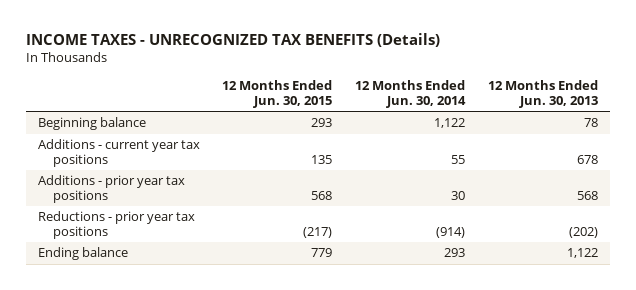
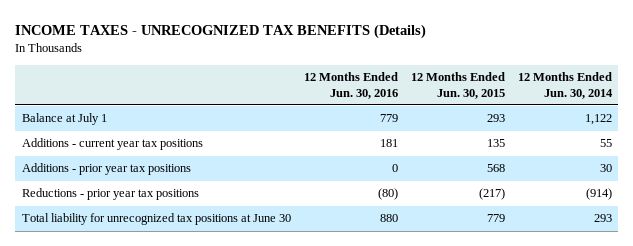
[488,80,599,108] 12 Months Ended Jun. 30, 2013 -> none
none -> [303,72,398,99] 12 Months Ended Jun. 30, 2016
[37,117,146,131] Beginning balance -> [21,113,107,126] Balance at July 1
[37,247,128,261] Ending balance -> [21,213,291,226] Total liability for unrecognized tax positions at June 30

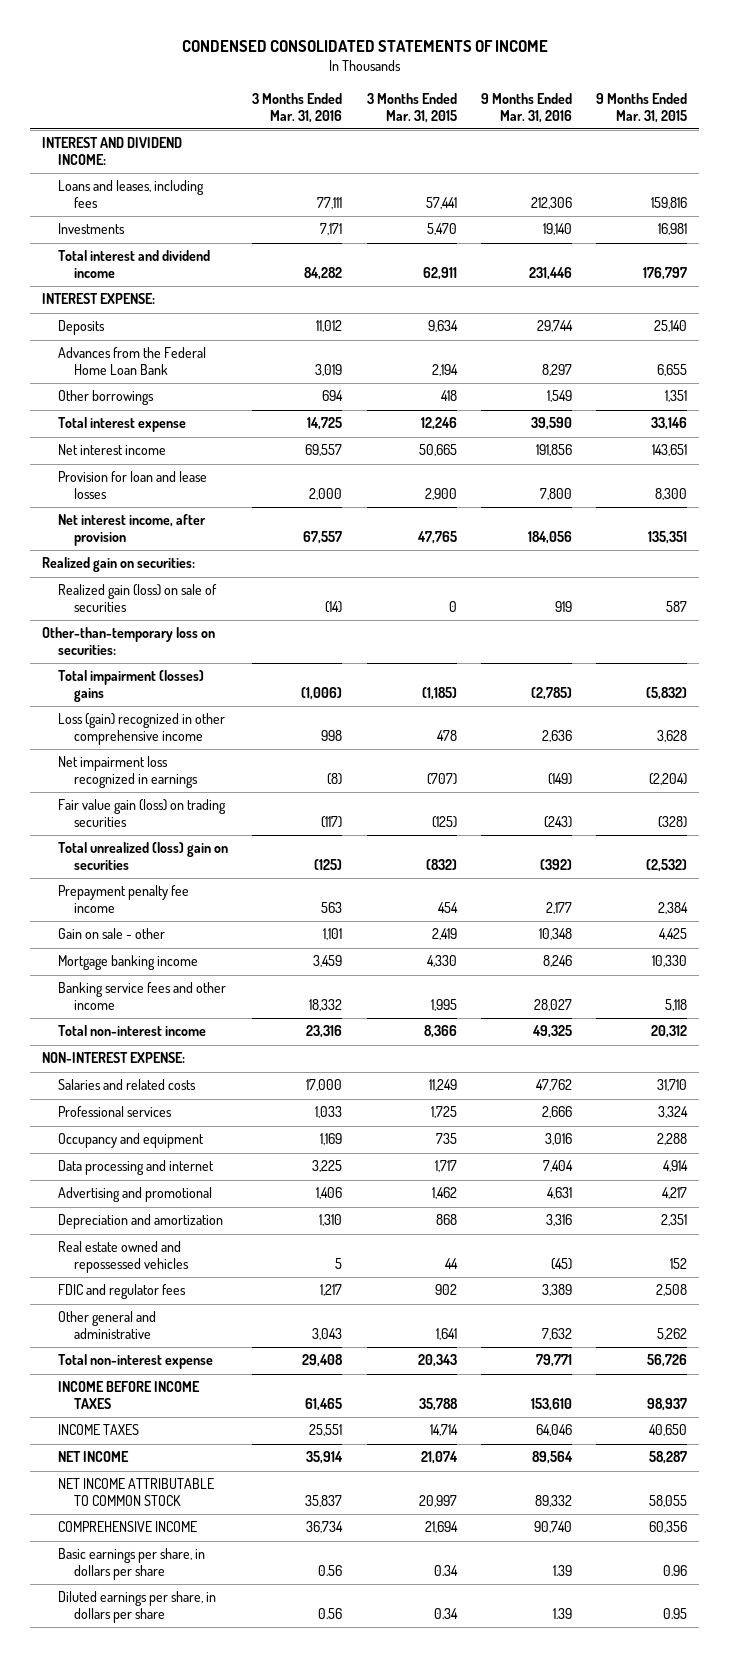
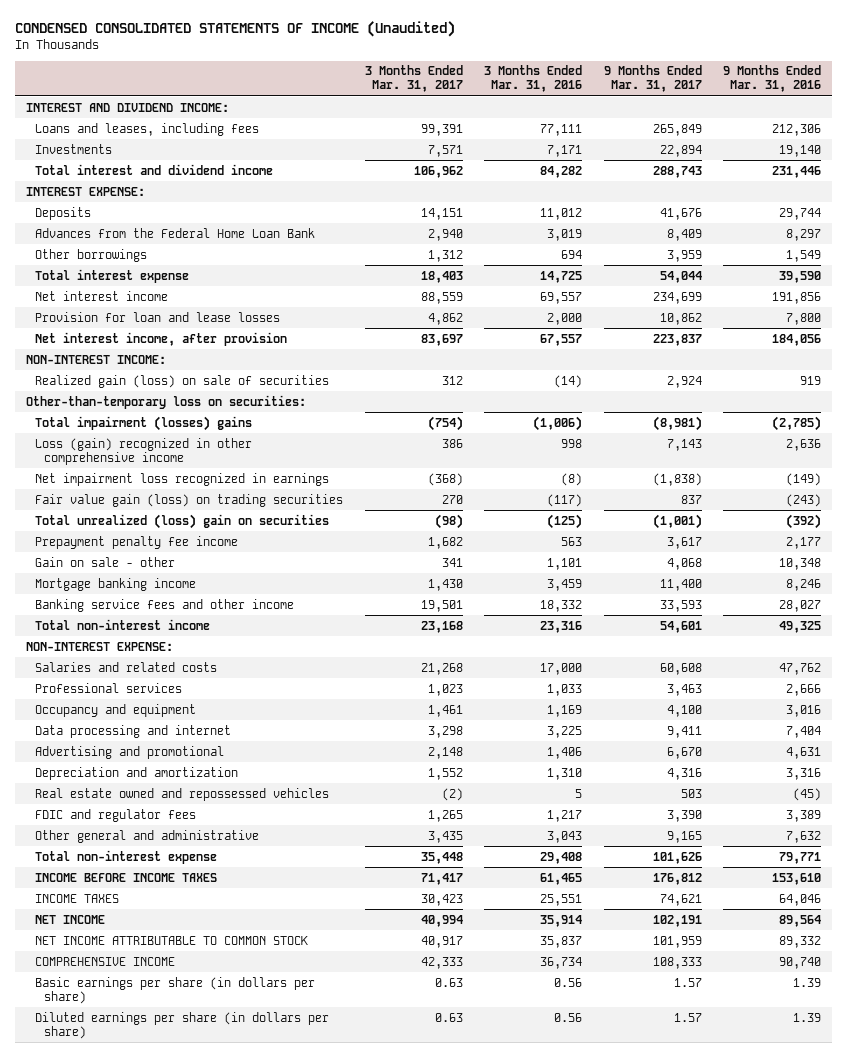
[181,40,548,53] CONDENSED CONSOLIDATED STATEMENTS OF INCOME -> [14,21,455,38] CONDENSED CONSOLIDATED STATEMENTS OF INCOME (Unaudited)
[366,93,457,123] 3 Months Ended Mar. 31, 2015 -> none
[595,93,687,123] 9 Months Ended Mar. 31, 2015 -> none
none -> [364,65,463,93] 3 Months Ended Mar. 31, 2017
none -> [603,65,702,93] 9 Months Ended Mar. 31, 2017
[42,557,196,573] Realized gain on securities: -> [25,354,166,364] NON-INTEREST INCOME:
[58,1548,206,1581] Basic earnings per share, in dollars per share -> [34,976,315,1004] Basic earnings per share (in dollars per share)
[58,1591,217,1624] Diluted earnings per share, in dollars per share -> [34,1011,329,1039] Diluted earnings per share (in dollars per share)

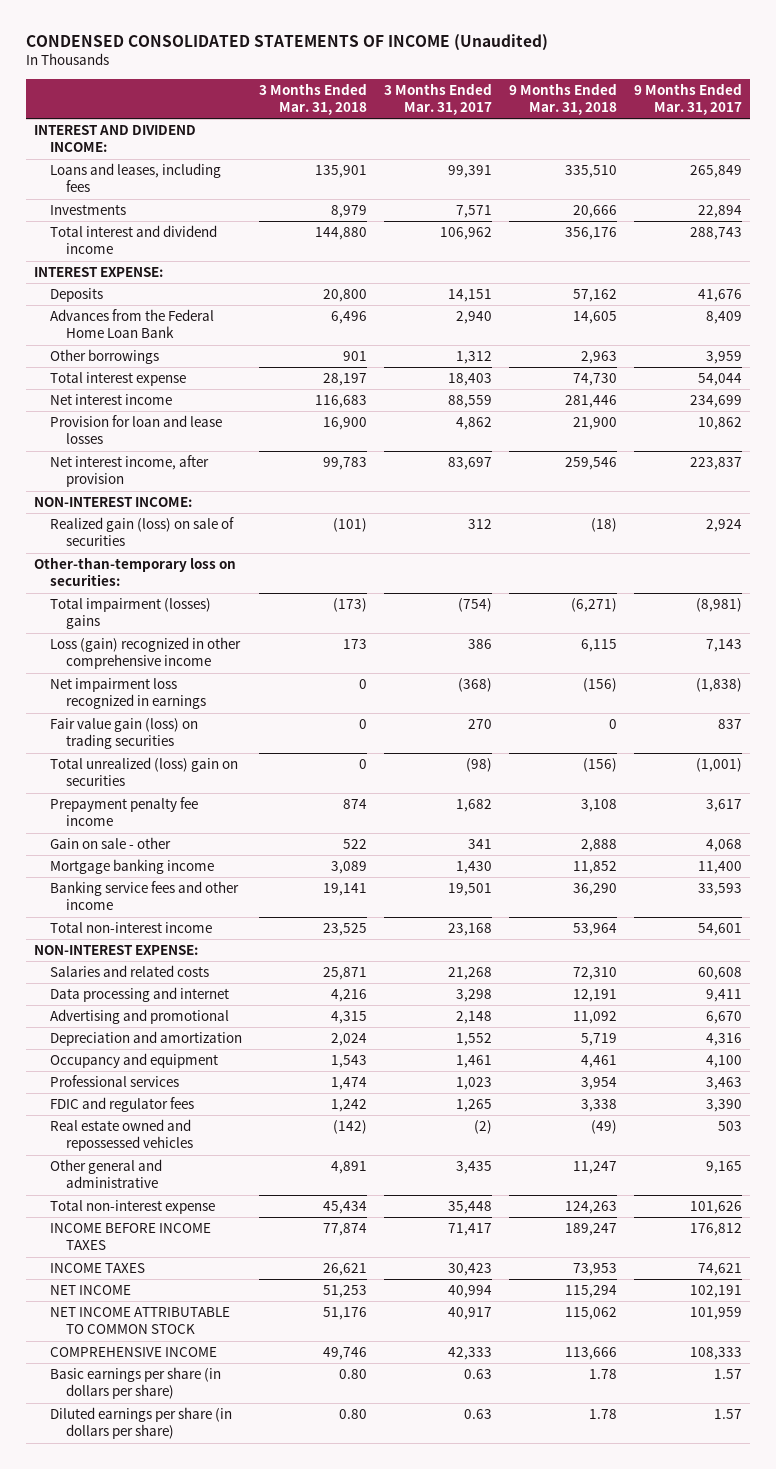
[484,65,583,93] 3 Months Ended Mar. 31, 2016 -> none
[723,65,822,93] 9 Months Ended Mar. 31, 2016 -> none
none -> [258,82,367,116] 3 Months Ended Mar. 31, 2018
none -> [508,82,617,116] 9 Months Ended Mar. 31, 2018
[34,703,196,717] Occupancy and equipment -> [49,1053,218,1069] Occupancy and equipment
[34,682,182,693] Professional services -> [49,1075,179,1088] Professional services
[34,787,329,801] Real estate owned and repossessed vehicles -> [49,1119,193,1152] Real estate owned and repossessed vehicles

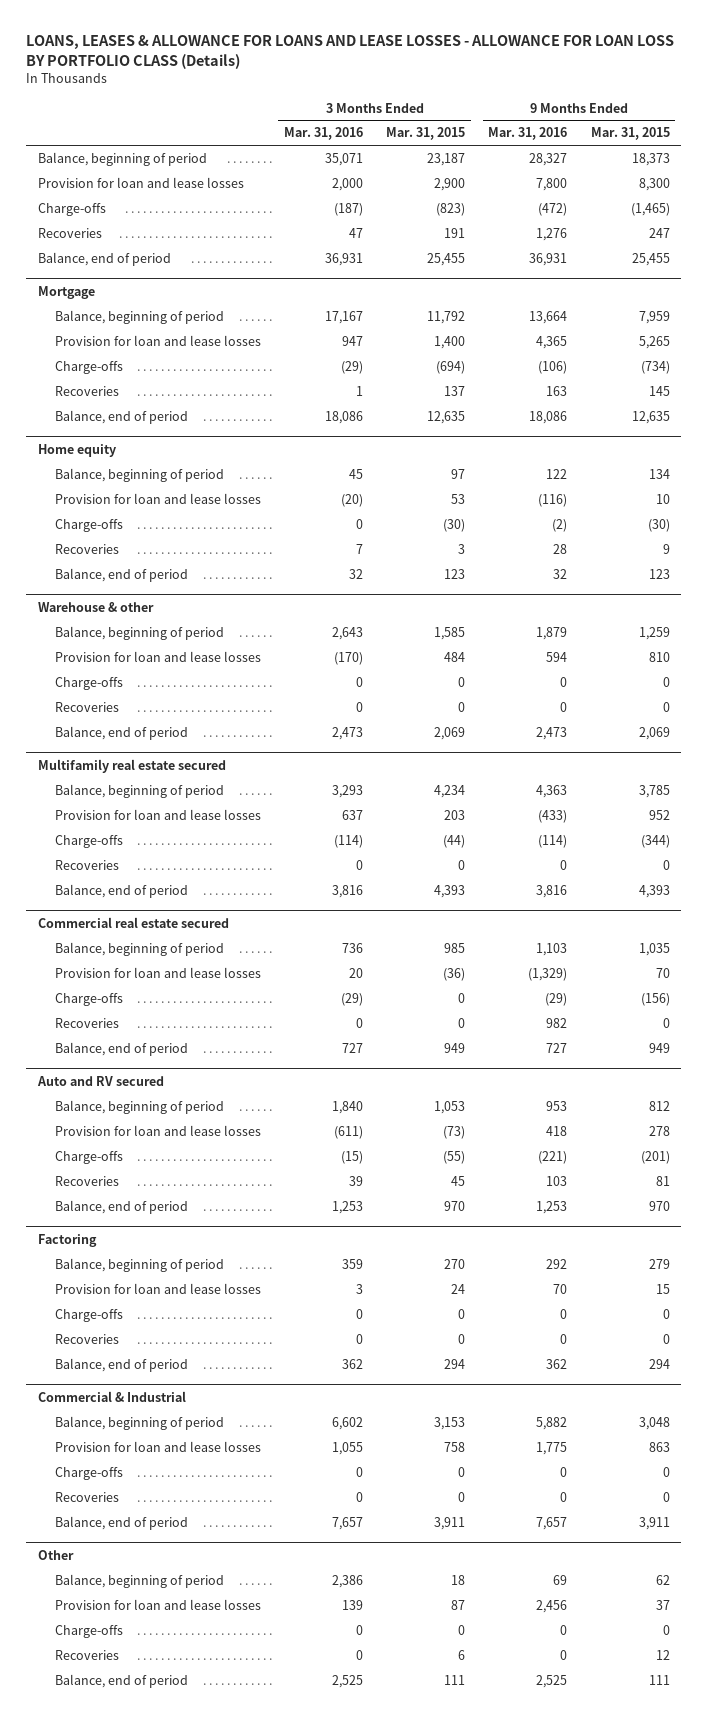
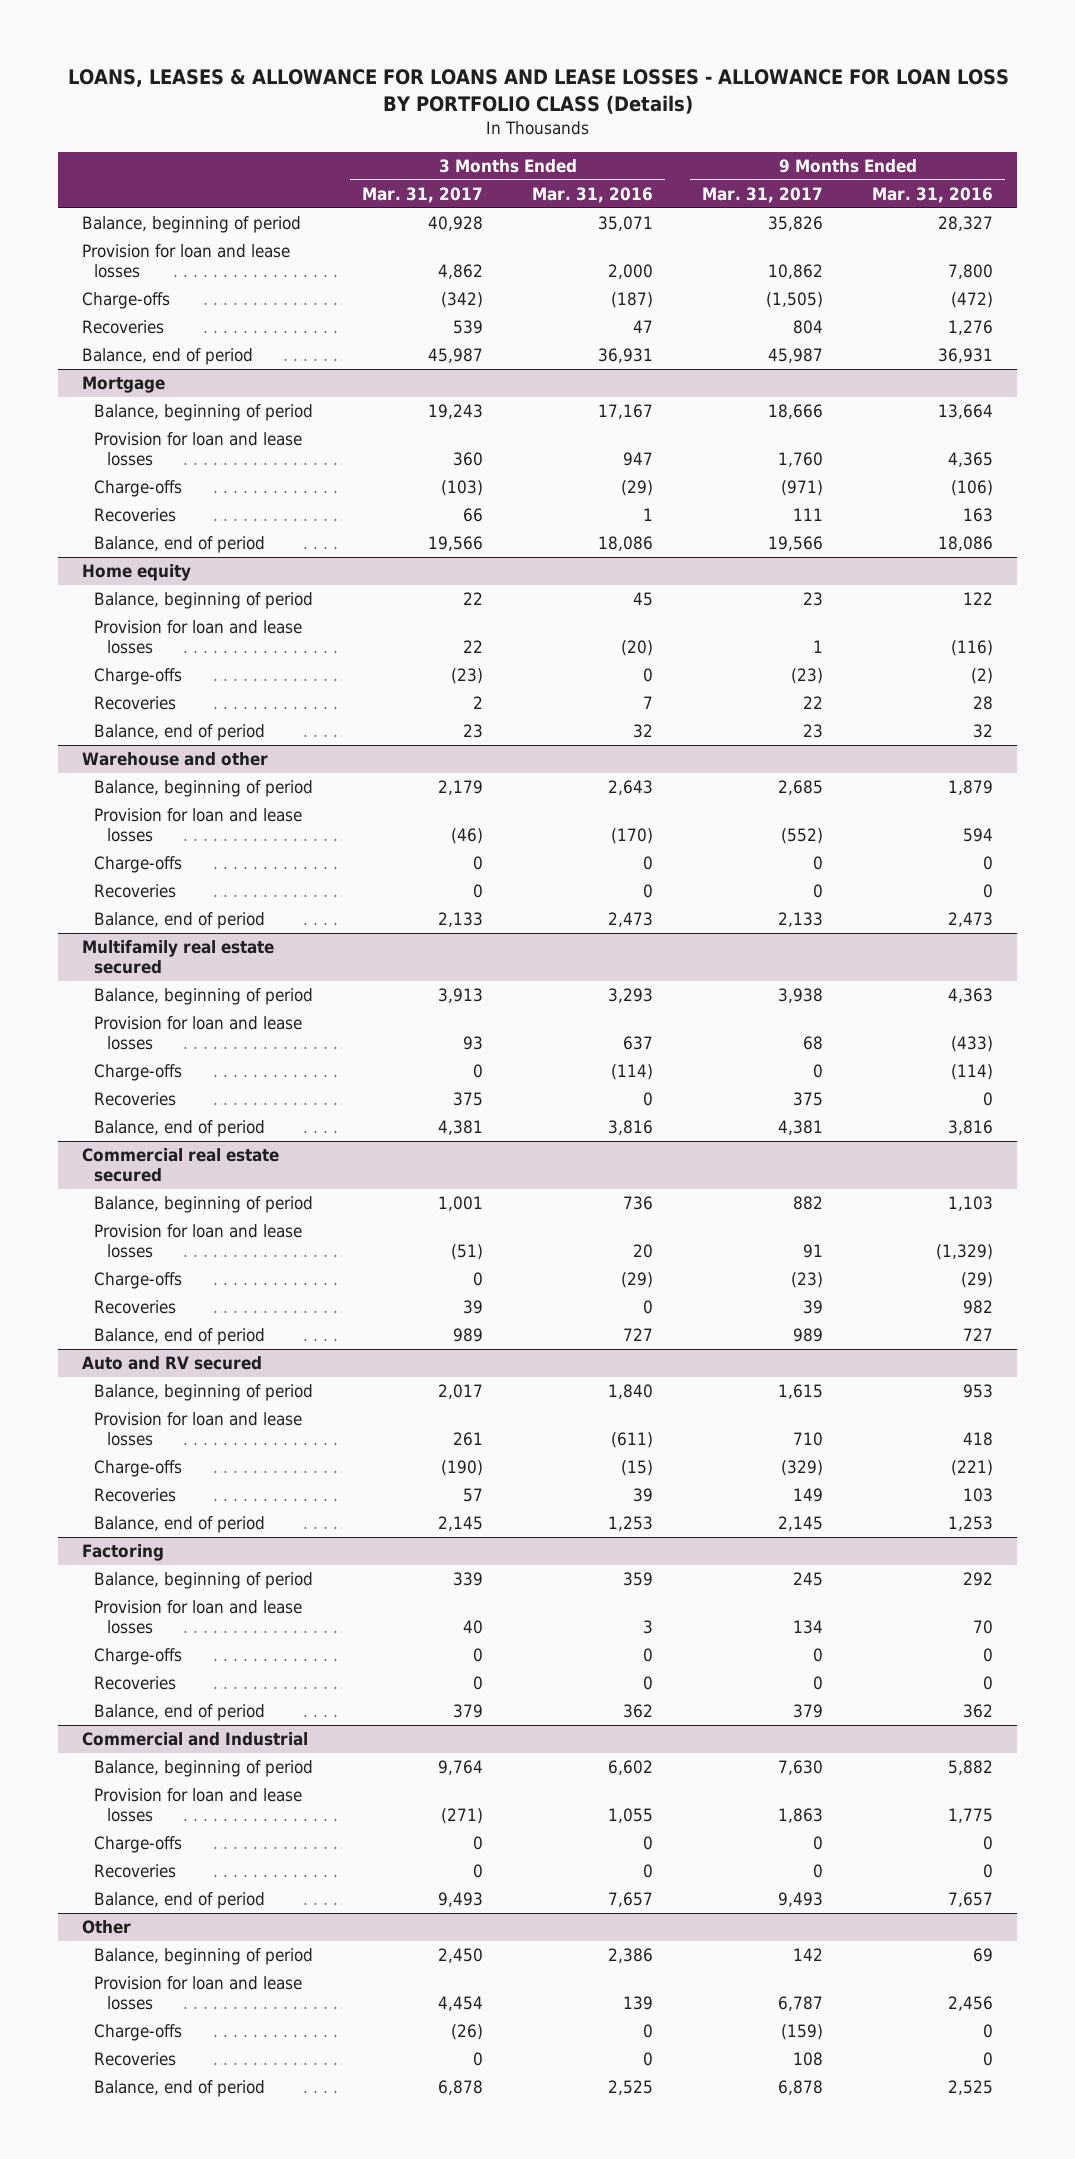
[386,127,466,141] Mar. 31, 2015 -> none
[590,127,670,141] Mar. 31, 2015 -> none
none -> [362,186,484,203] Mar. 31, 2017
none -> [702,186,824,203] Mar. 31, 2017
[38,601,155,612] Warehouse & other -> [82,752,269,767] Warehouse and other
[38,1390,187,1402] Commercial & Industrial -> [82,1732,309,1747] Commercial and Industrial

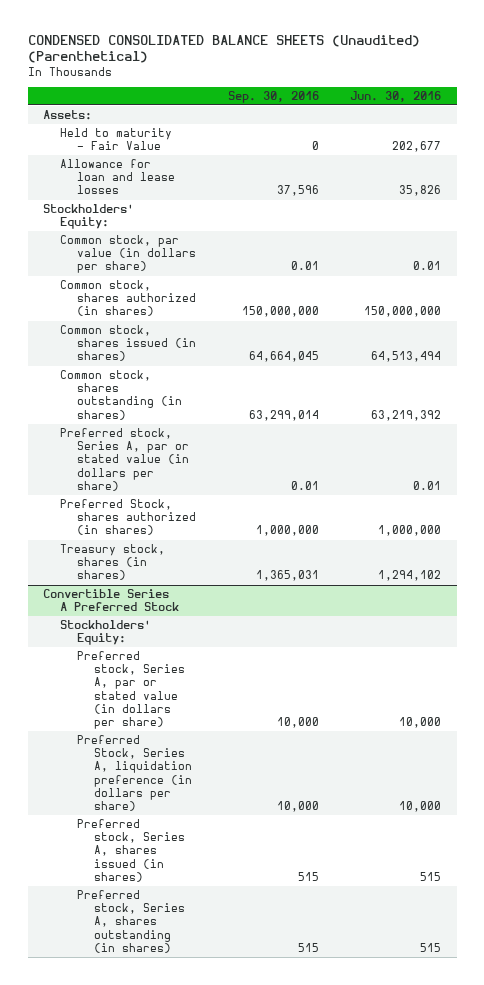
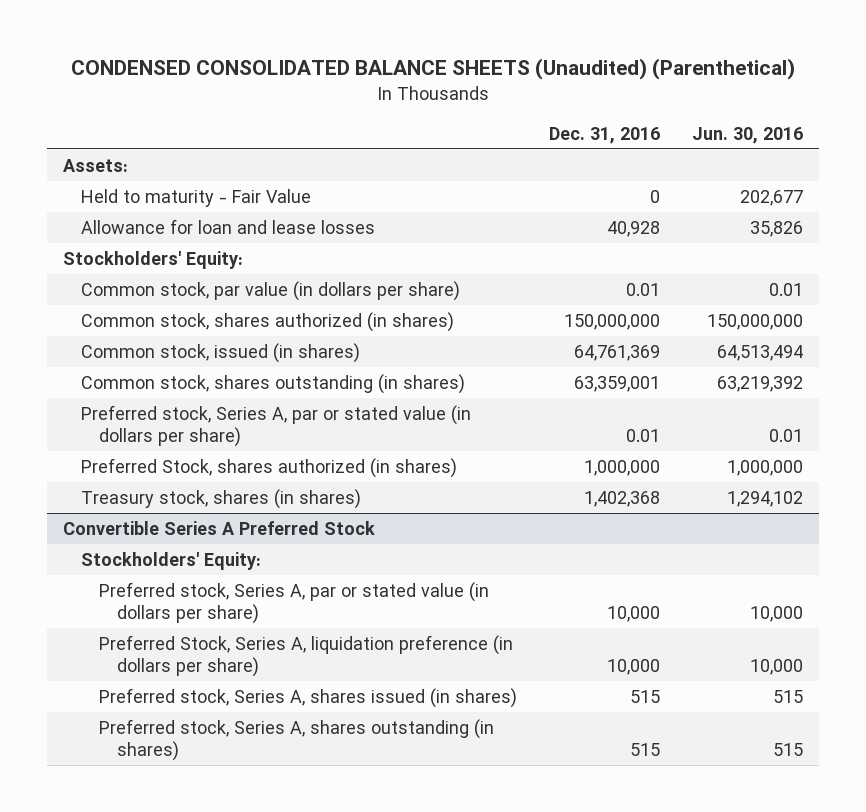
[227,90,319,103] Sep. 30, 2016 -> none
none -> [548,126,660,144] Dec. 31, 2016
[60,325,197,362] Common stock, shares issued (in shares) -> [81,342,361,363] Common stock, issued (in shares)

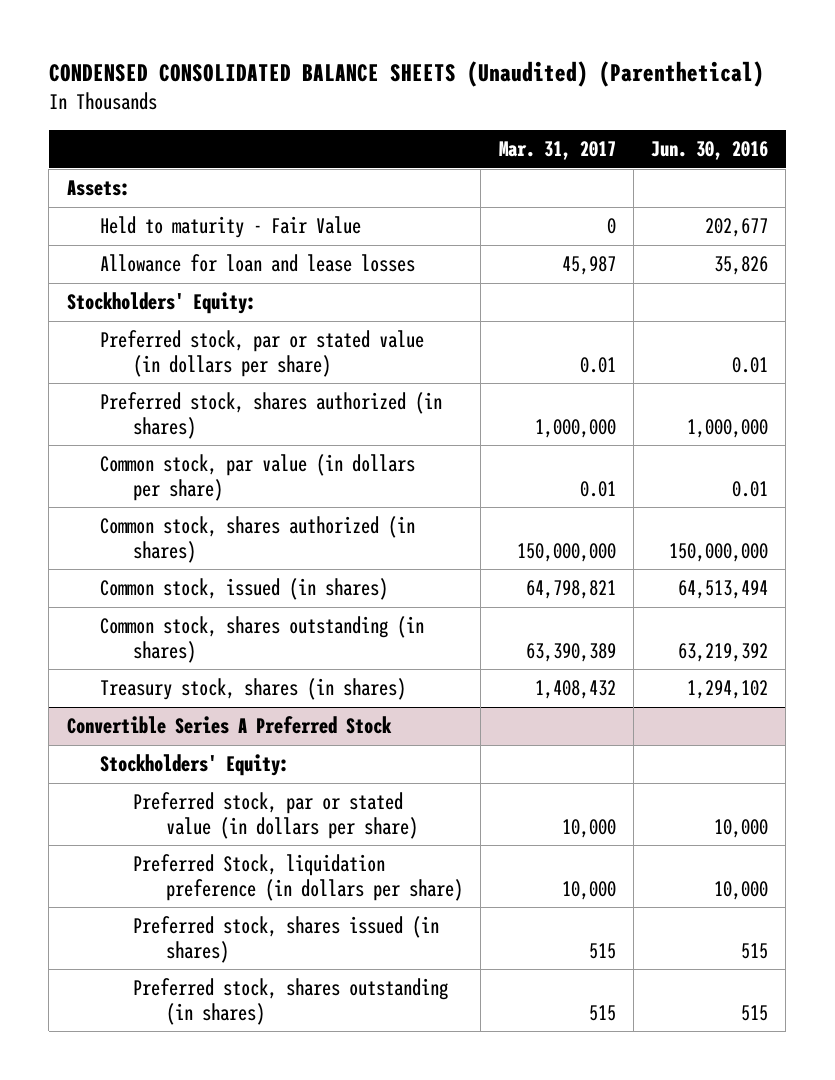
[548,126,660,144] Dec. 31, 2016 -> none
none -> [498,141,616,161] Mar. 31, 2017
none -> [99,330,424,377] Preferred stock, par or stated value (in dollars per share)
none -> [99,392,442,439] Preferred stock, shares authorized (in shares)
[81,404,472,447] Preferred stock, Series A, par or stated value (in dollars per share) -> none
[81,457,458,478] Preferred Stock, shares authorized (in shares) -> none
[99,581,490,624] Preferred stock, Series A, par or stated value (in dollars per share) -> [133,792,419,839] Preferred stock, par or stated value (in dollars per share)
[99,634,514,677] Preferred Stock, Series A, liquidation preference (in dollars per share) -> [133,854,464,901] Preferred Stock, liquidation preference (in dollars per share)
[99,687,518,708] Preferred stock, Series A, shares issued (in shares) -> [133,916,440,963] Preferred stock, shares issued (in shares)
[99,718,495,761] Preferred stock, Series A, shares outstanding (in shares) -> [133,978,449,1025] Preferred stock, shares outstanding (in shares)

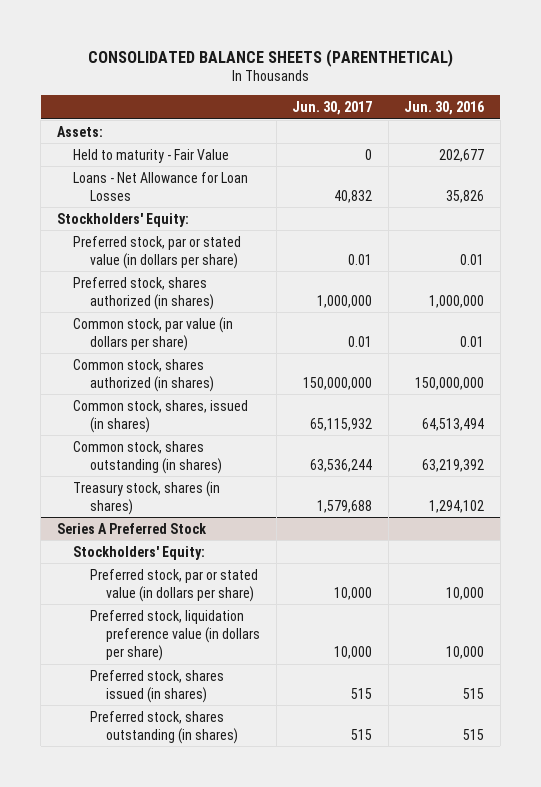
[48,61,764,88] CONDENSED CONSOLIDATED BALANCE SHEETS (Unaudited) (Parenthetical) -> [87,48,453,67] CONSOLIDATED BALANCE SHEETS (PARENTHETICAL)
[498,141,616,161] Mar. 31, 2017 -> none
none -> [292,100,373,115] Jun. 30, 2017
[99,254,415,273] Allowance for loan and lease losses -> [73,171,249,201] Loans - Net Allowance for Loan Losses
[99,578,388,601] Common stock, issued (in shares) -> [73,399,249,433] Common stock, shares, issued (in shares)
[66,716,392,735] Convertible Series A Preferred Stock -> [56,522,207,534] Series A Preferred Stock
[133,854,464,901] Preferred Stock, liquidation preference (in dollars per share) -> [89,609,261,661] Preferred stock, liquidation preference value (in dollars per share)

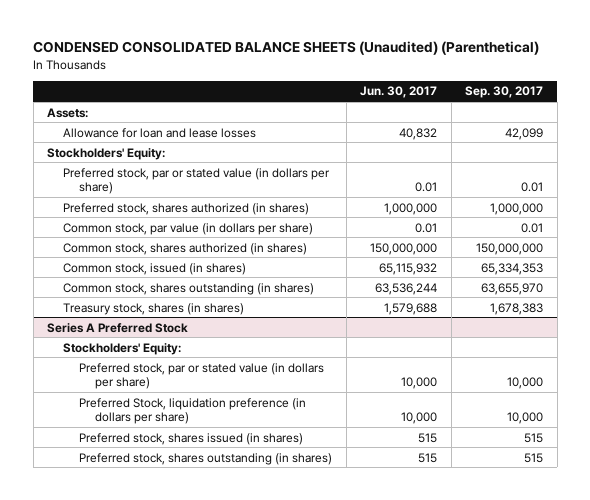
[87,48,453,67] CONSOLIDATED BALANCE SHEETS (PARENTHETICAL) -> [33,41,540,56] CONDENSED CONSOLIDATED BALANCE SHEETS (Unaudited) (Parenthetical)
[404,100,485,115] Jun. 30, 2016 -> none
none -> [465,86,544,99] Sep. 30, 2017
[73,148,230,163] Held to maturity - Fair Value -> none
[73,171,249,201] Loans - Net Allowance for Loan Losses -> [63,127,257,138] Allowance for loan and lease losses
[73,399,249,433] Common stock, shares, issued (in shares) -> [63,262,247,275] Common stock, issued (in shares)
[89,609,261,661] Preferred stock, liquidation preference value (in dollars per share) -> [79,397,307,425] Preferred Stock, liquidation preference (in dollars per share)

